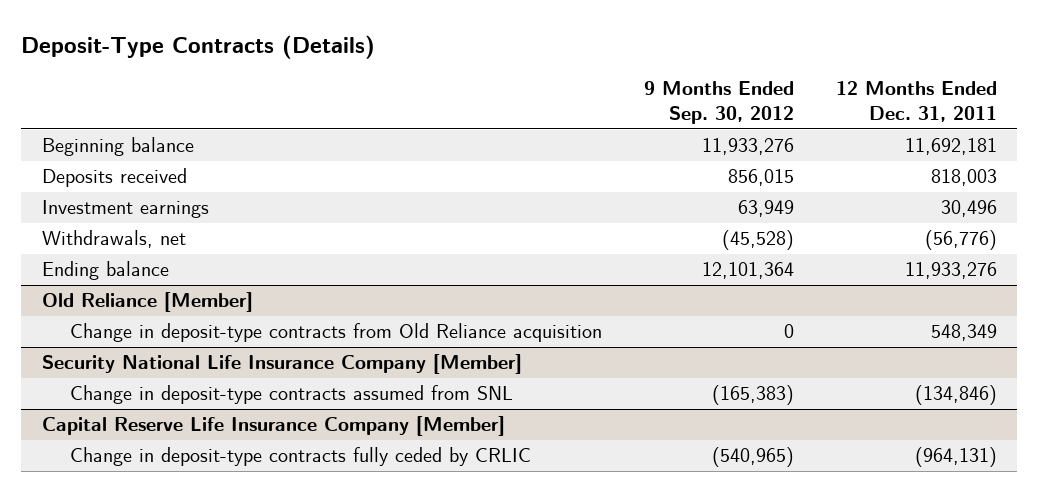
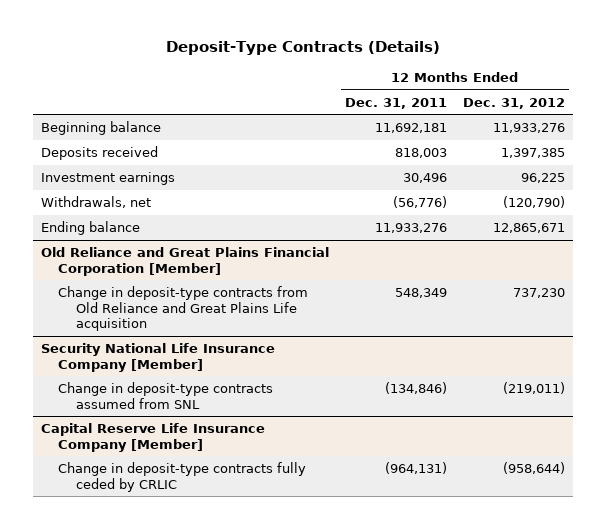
[643,81,794,125] 9 Months Ended Sep. 30, 2012 -> none
none -> [462,97,565,109] Dec. 31, 2012
[42,292,254,313] Old Reliance [Member] -> none
none -> [40,246,329,276] Old Reliance and Great Plains Financial Corporation [Member]
[70,323,603,343] Change in deposit-type contracts from Old Reliance acquisition -> [58,285,309,332] Change in deposit-type contracts from Old Reliance and Great Plains Life acquisition

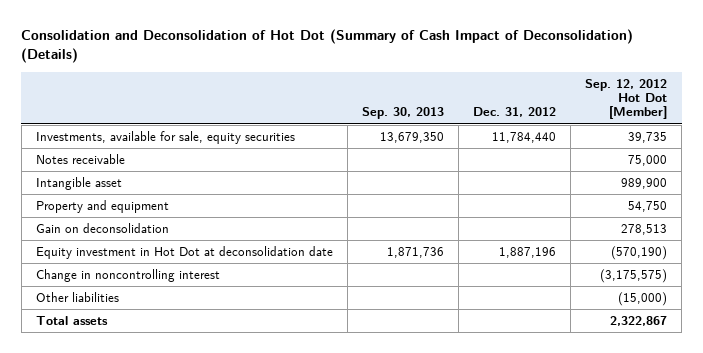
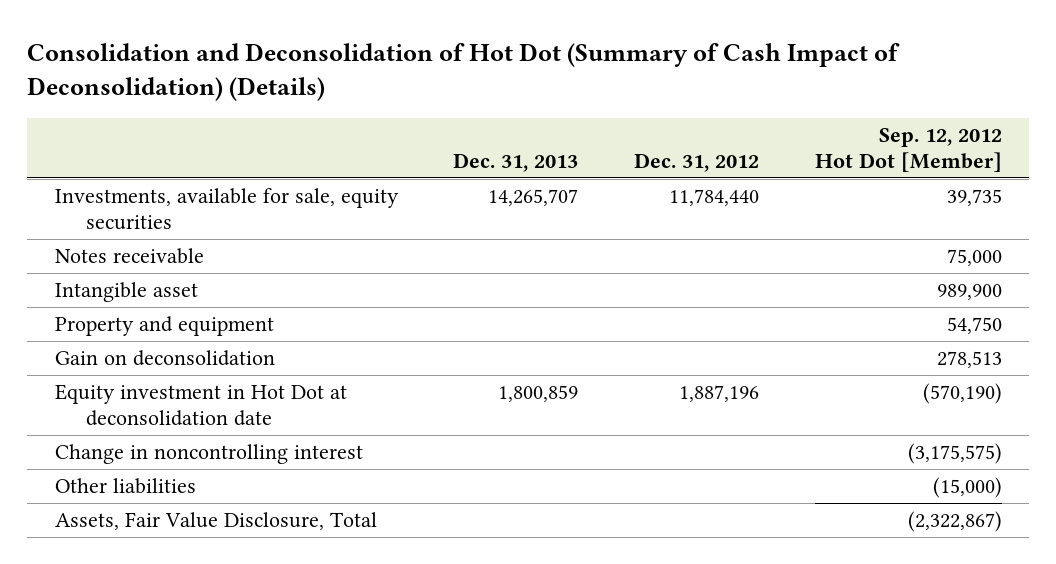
[362,107,445,120] Sep. 30, 2013 -> none
none -> [453,152,579,172] Dec. 31, 2013
[35,315,108,325] Total assets -> [54,511,377,530] Assets, Fair Value Disclosure, Total
[610,315,668,326] 2,322,867 -> [907,510,1002,532] (2,322,867)

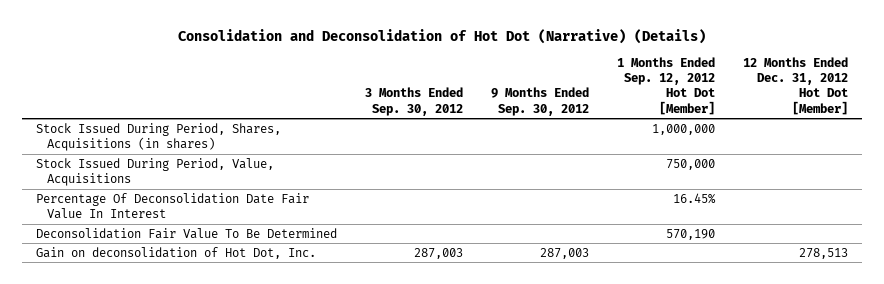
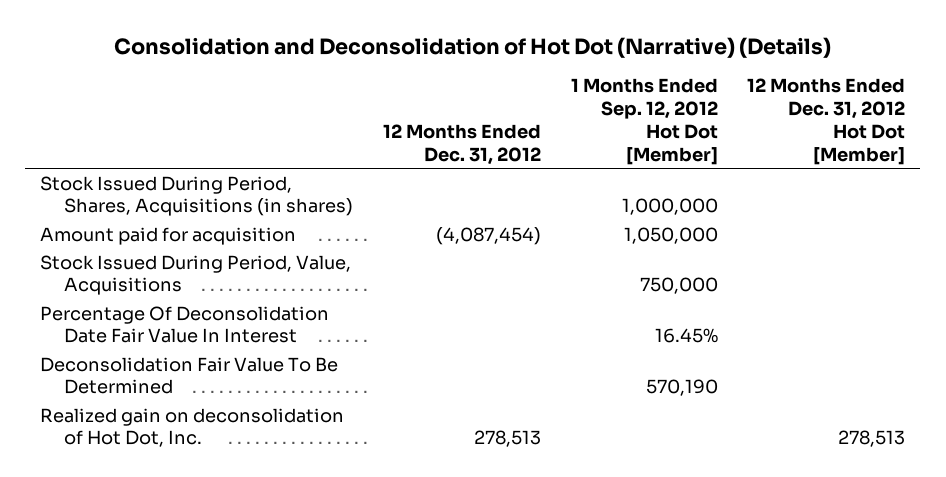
[365,87,464,116] 3 Months Ended Sep. 30, 2012 -> none
[491,87,590,116] 9 Months Ended Sep. 30, 2012 -> none
none -> [383,124,542,165] 12 Months Ended Dec. 31, 2012
none -> [40,226,297,245] Amount paid for acquisition
[36,246,317,259] Gain on deconsolidation of Hot Dot, Inc. -> [40,407,345,448] Realized gain on deconsolidation of Hot Dot, Inc.

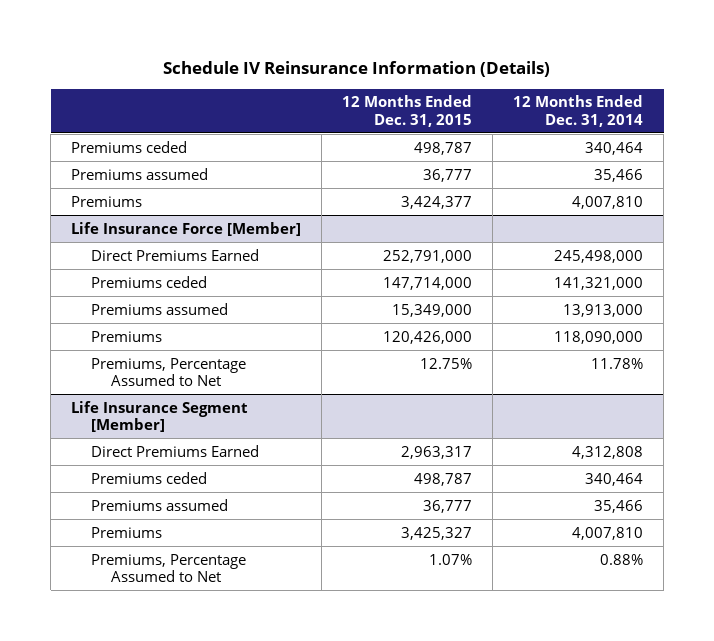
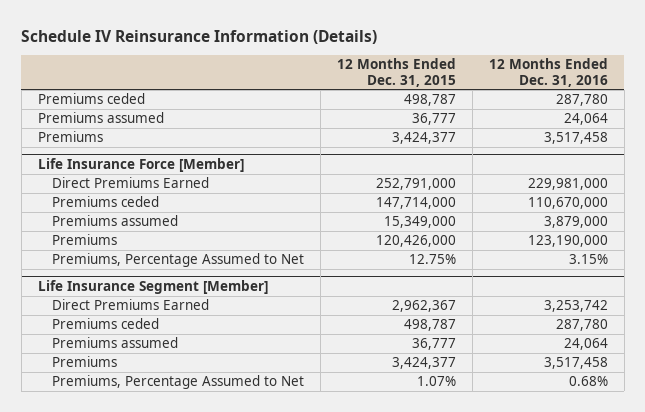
[513,95,644,127] 12 Months Ended Dec. 31, 2014 -> none
none -> [488,58,608,87] 12 Months Ended Dec. 31, 2016
[401,445,473,459] 2,963,317 -> [391,300,456,313] 2,962,367
[401,526,473,540] 3,425,327 -> [391,357,456,370] 3,424,377

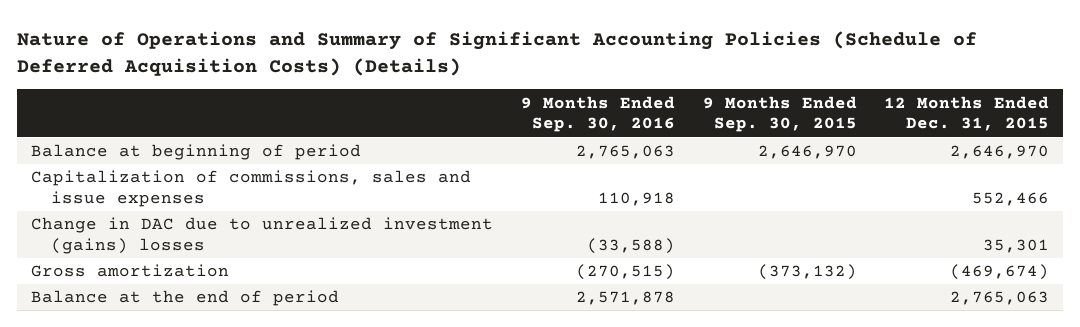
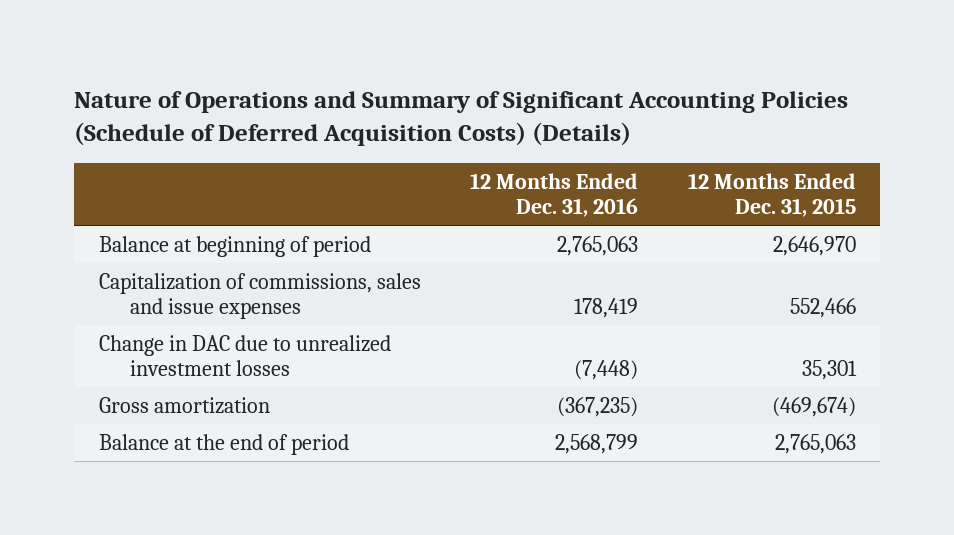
[520,95,675,133] 9 Months Ended Sep. 30, 2016 -> none
[702,95,857,133] 9 Months Ended Sep. 30, 2015 -> none
none -> [470,172,639,217] 12 Months Ended Dec. 31, 2016
[31,217,494,255] Change in DAC due to unrealized investment (gains) losses -> [98,335,391,377] Change in DAC due to unrealized investment losses

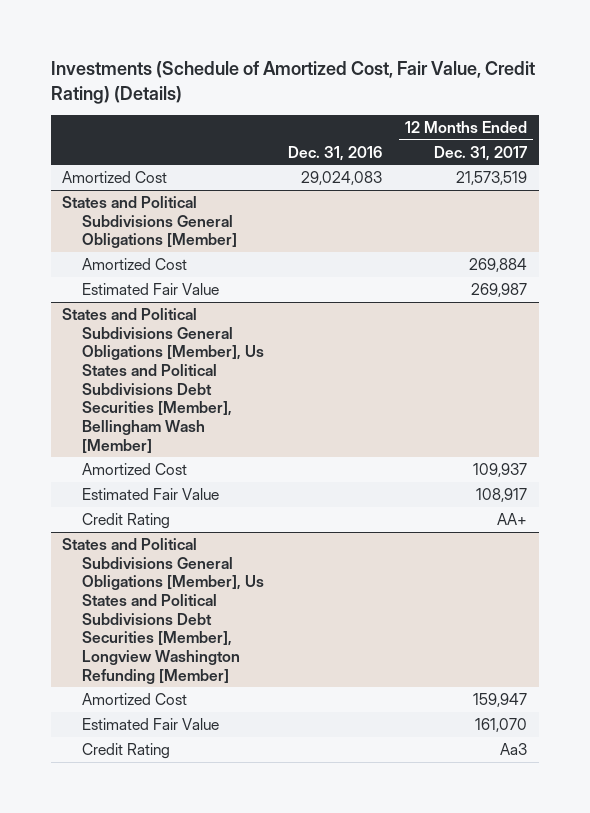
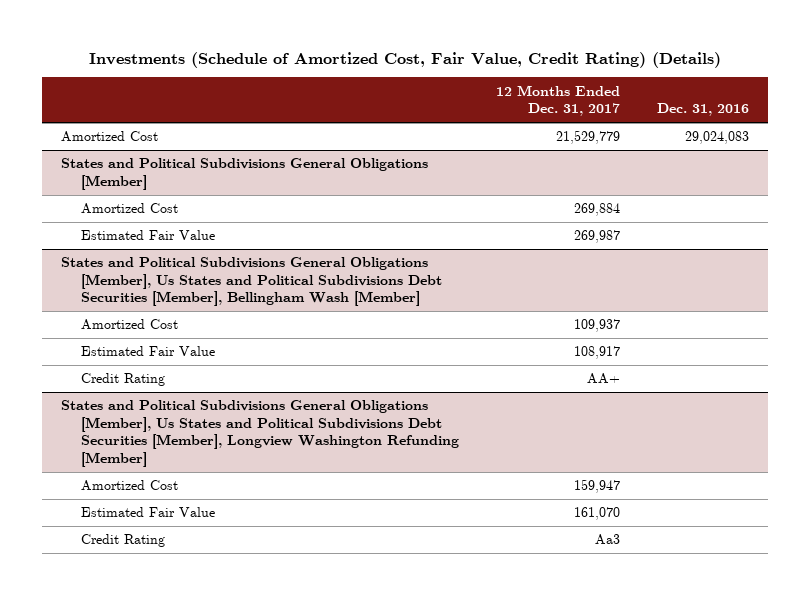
[456,170,528,185] 21,573,519 -> [556,130,621,145] 21,529,779

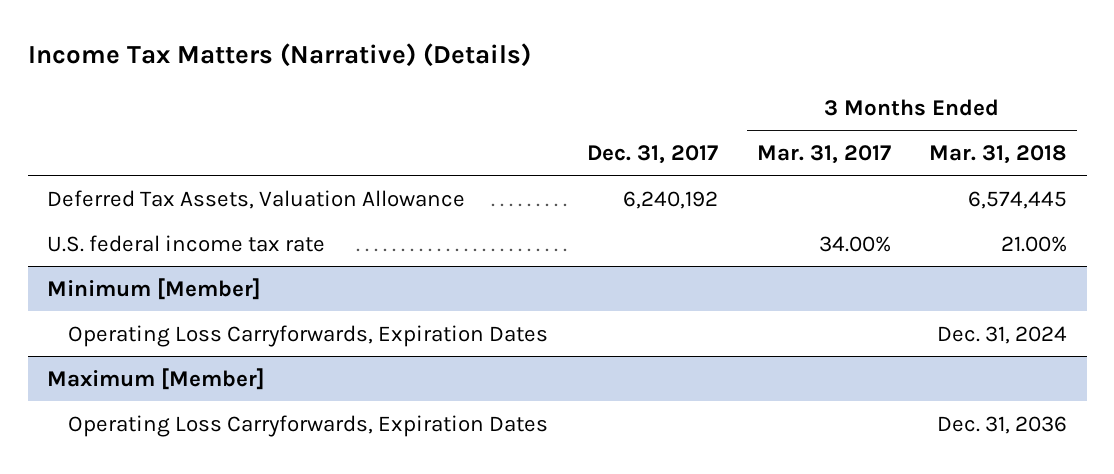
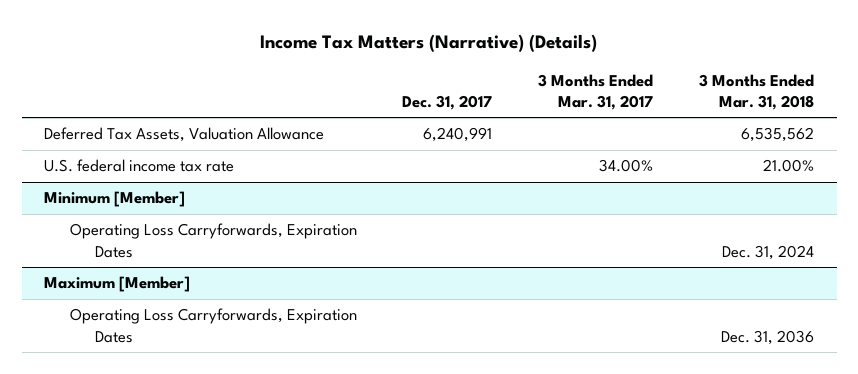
[622,190,718,209] 6,240,192 -> [423,127,493,143] 6,240,991
[968,190,1068,209] 6,574,445 -> [740,127,814,143] 6,535,562

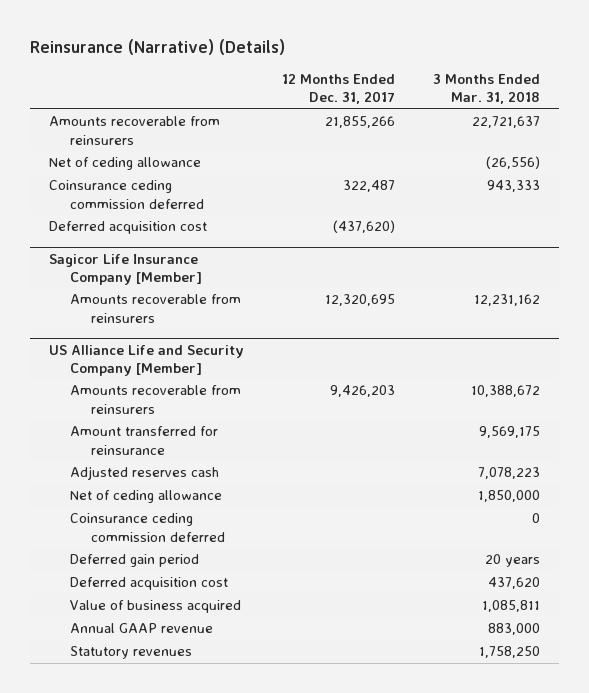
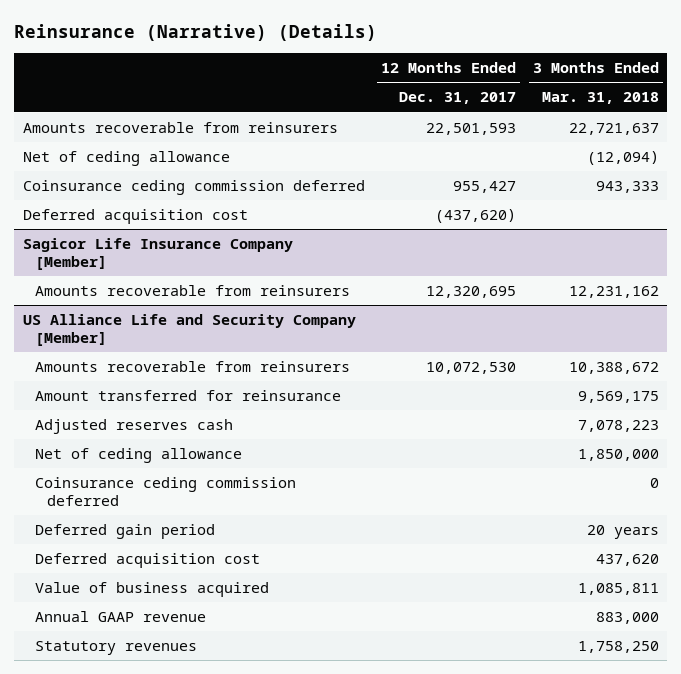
[324,116,395,129] 21,855,266 -> [426,123,517,136] 22,501,593
[485,156,540,170] (26,556) -> [586,151,659,166] (12,094)
[342,180,395,193] 322,487 -> [453,181,517,194] 955,427
[329,385,395,398] 9,426,203 -> [426,362,517,375] 10,072,530

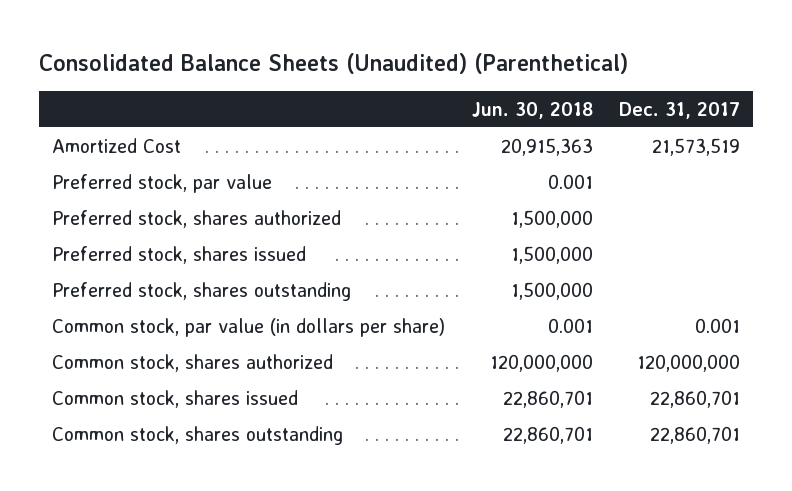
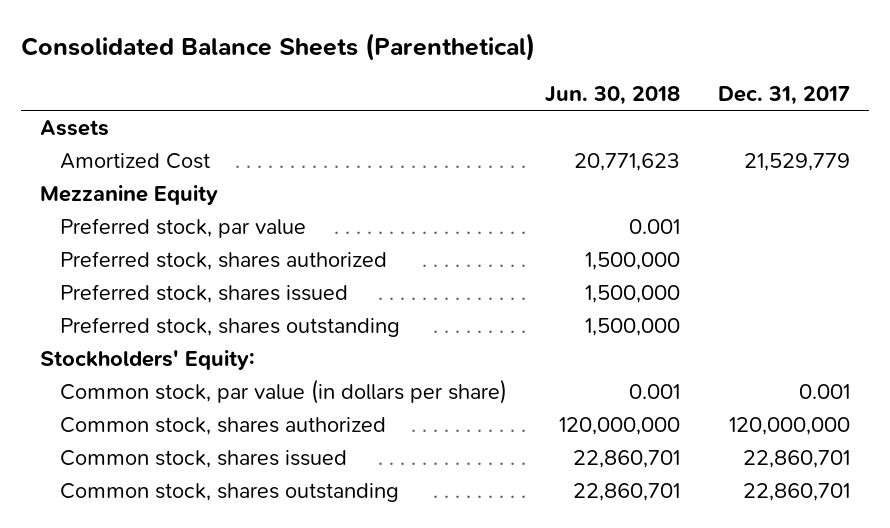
[39,52,629,74] Consolidated Balance Sheets (Unaudited) (Parenthetical) -> [21,33,536,62] Consolidated Balance Sheets (Parenthetical)
none -> [40,120,110,137] Assets
[500,137,593,156] 20,915,363 -> [573,153,680,172] 20,771,623
[651,137,740,156] 21,573,519 -> [743,153,850,172] 21,529,779
none -> [40,185,219,206] Mezzanine Equity
none -> [40,350,256,371] Stockholders' Equity:

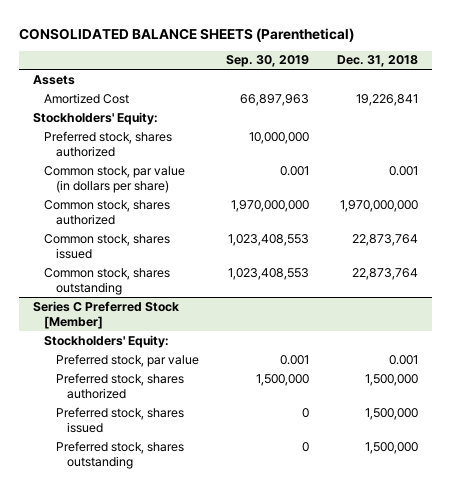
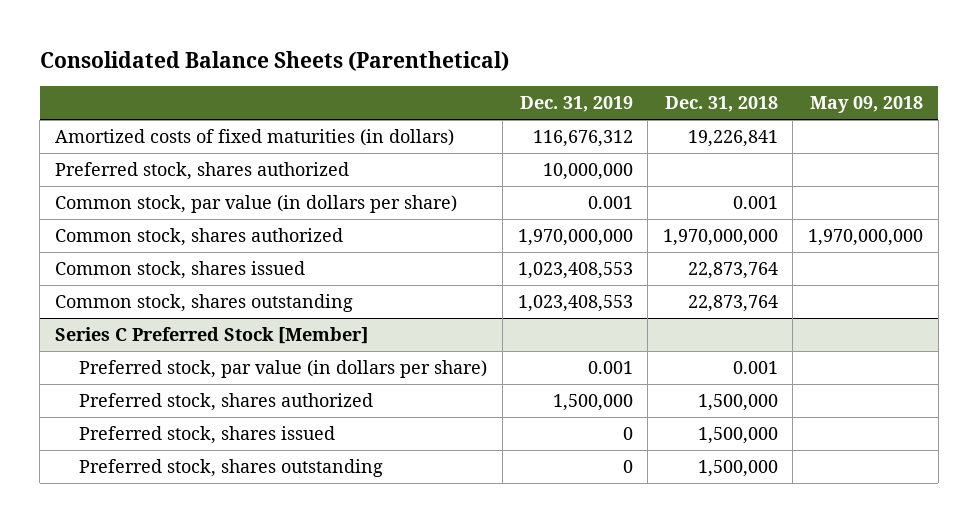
[19,27,355,42] CONSOLIDATED BALANCE SHEETS (Parenthetical) -> [39,51,509,72] Consolidated Balance Sheets (Parenthetical)
[226,55,310,68] Sep. 30, 2019 -> none
none -> [519,96,633,113] Dec. 31, 2019
none -> [810,96,924,114] May 09, 2018
[33,74,76,85] Assets -> none
[33,111,159,125] Stockholders' Equity: -> none
[44,92,130,104] Amortized Cost -> [55,128,455,146] Amortized costs of fixed maturities (in dollars)
[44,334,170,348] Stockholders' Equity: -> none
[55,353,199,367] Preferred stock, par value -> [79,359,488,378] Preferred stock, par value (in dollars per share)

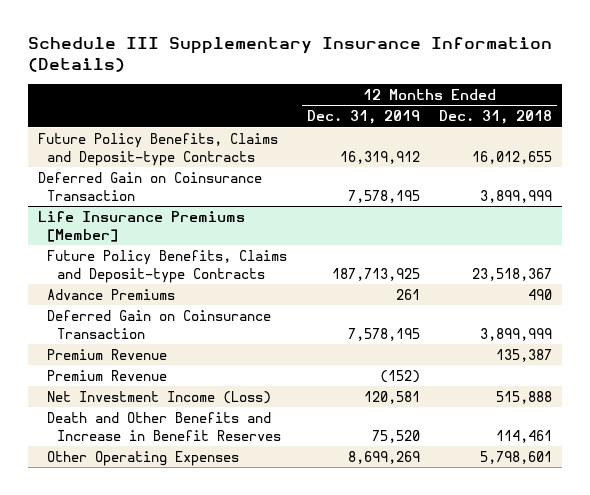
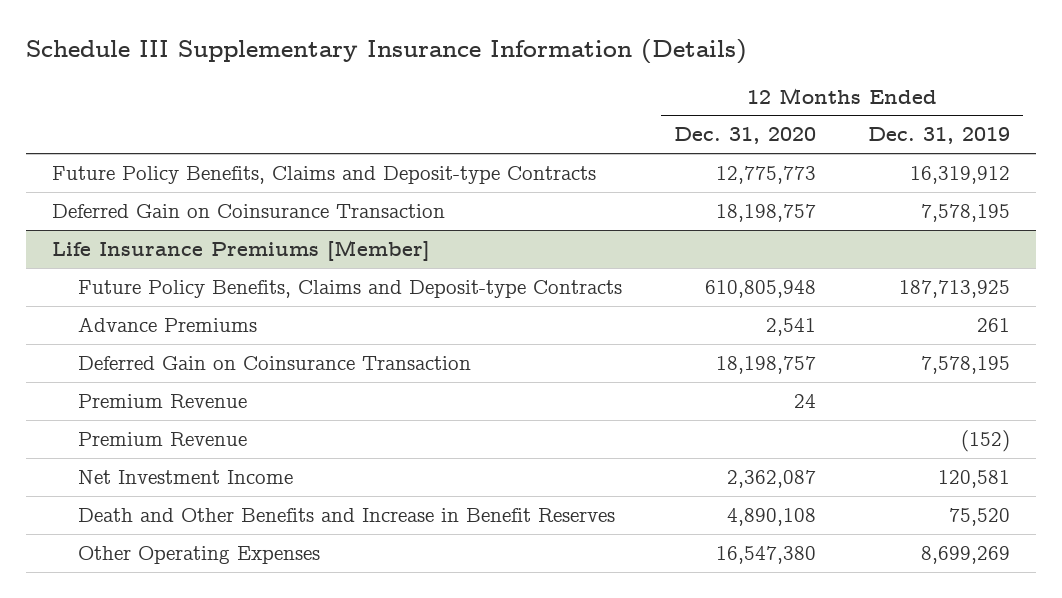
[439,110,553,125] Dec. 31, 2018 -> none
none -> [674,127,817,145] Dec. 31, 2020
[47,390,272,404] Net Investment Income (Loss) -> [78,469,294,484] Net Investment Income

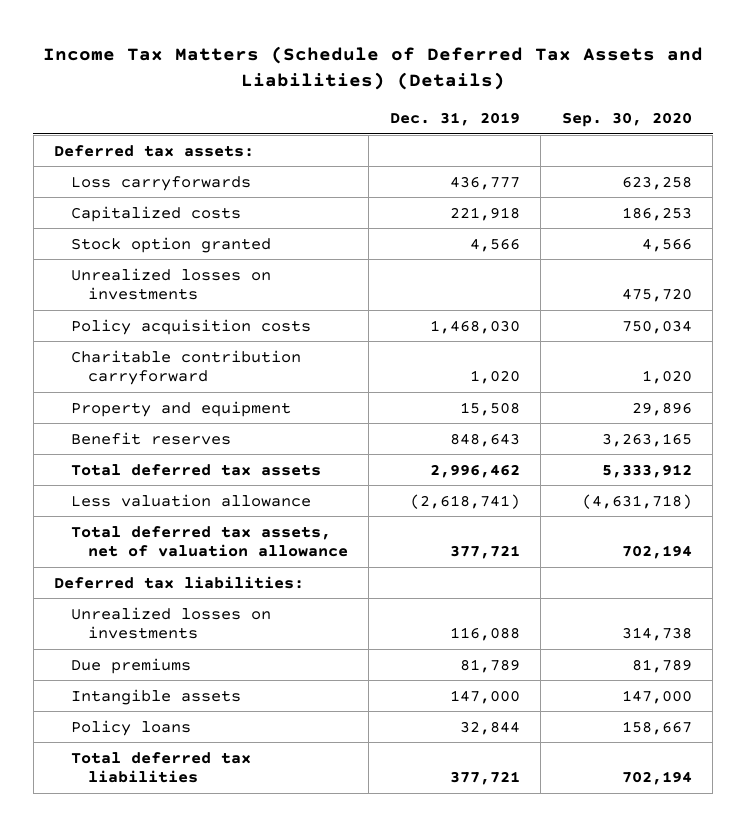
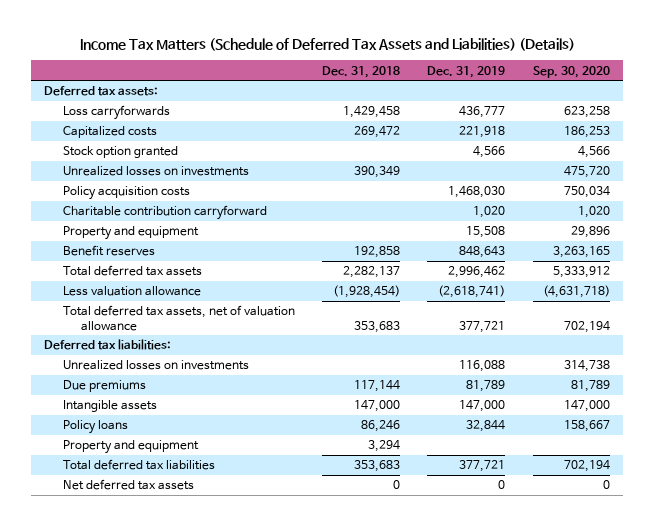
none -> [322,65,401,78] Dec. 31, 2018
none -> [62,440,199,455] Property and equipment
none -> [62,479,194,491] Net deferred tax assets

